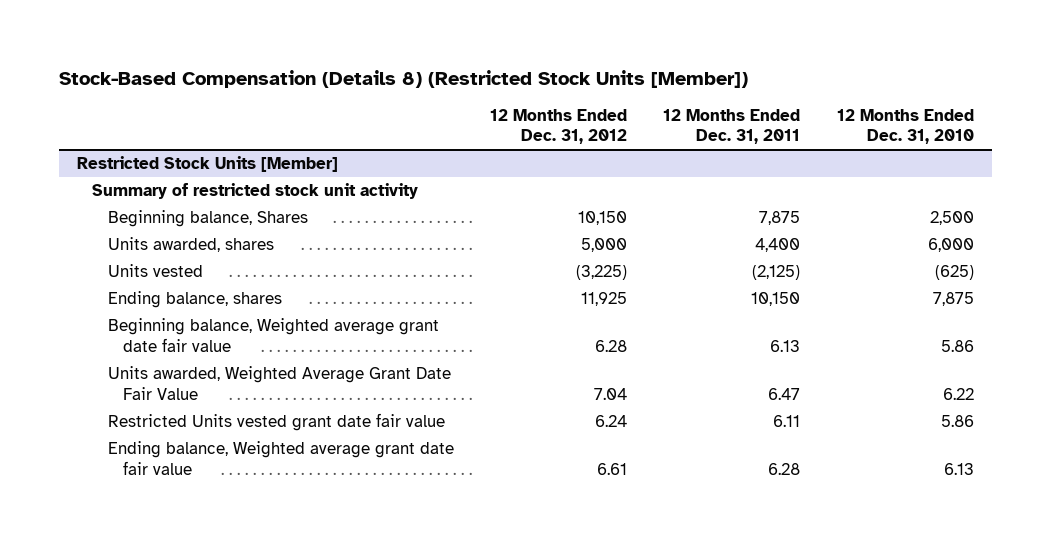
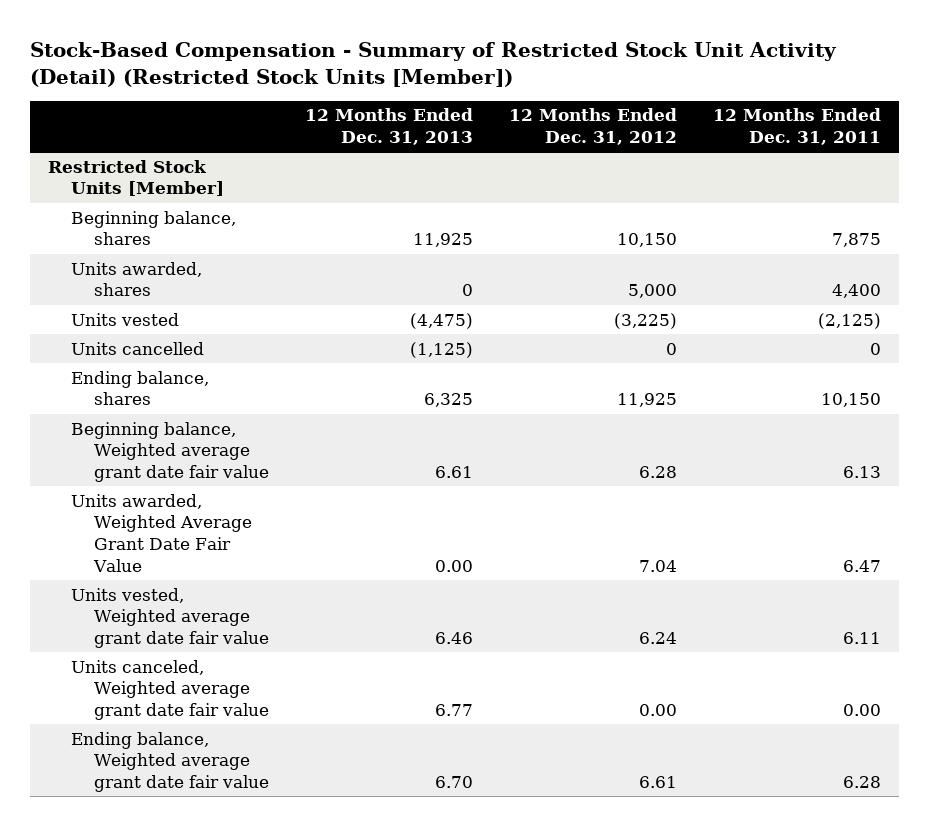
[58,69,748,88] Stock-Based Compensation (Details 8) (Restricted Stock Units [Member]) -> [30,41,838,87] Stock-Based Compensation - Summary of Restricted Stock Unit Activity (Detail) (Restricted Stock Units [Member])
[836,108,974,145] 12 Months Ended Dec. 31, 2010 -> none
none -> [304,108,473,146] 12 Months Ended Dec. 31, 2013
[92,183,419,200] Summary of restricted stock unit activity -> none
[107,210,308,228] Beginning balance, Shares -> [70,210,236,246] Beginning balance, shares
none -> [70,341,204,355] Units cancelled
[107,413,445,432] Restricted Units vested grant date fair value -> [70,587,269,649] Units vested, Weighted average grant date fair value
none -> [70,659,269,721] Units canceled, Weighted average grant date fair value

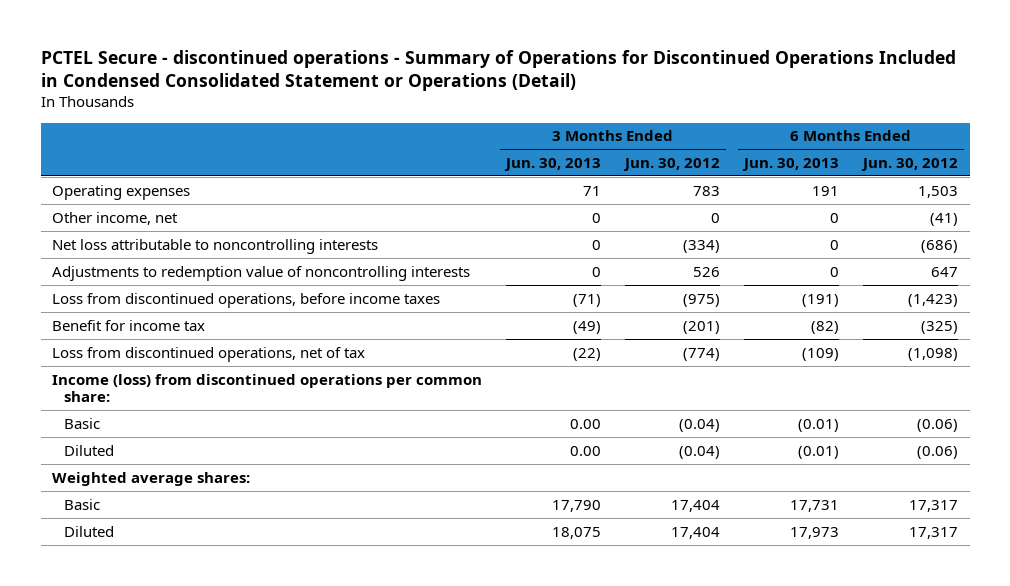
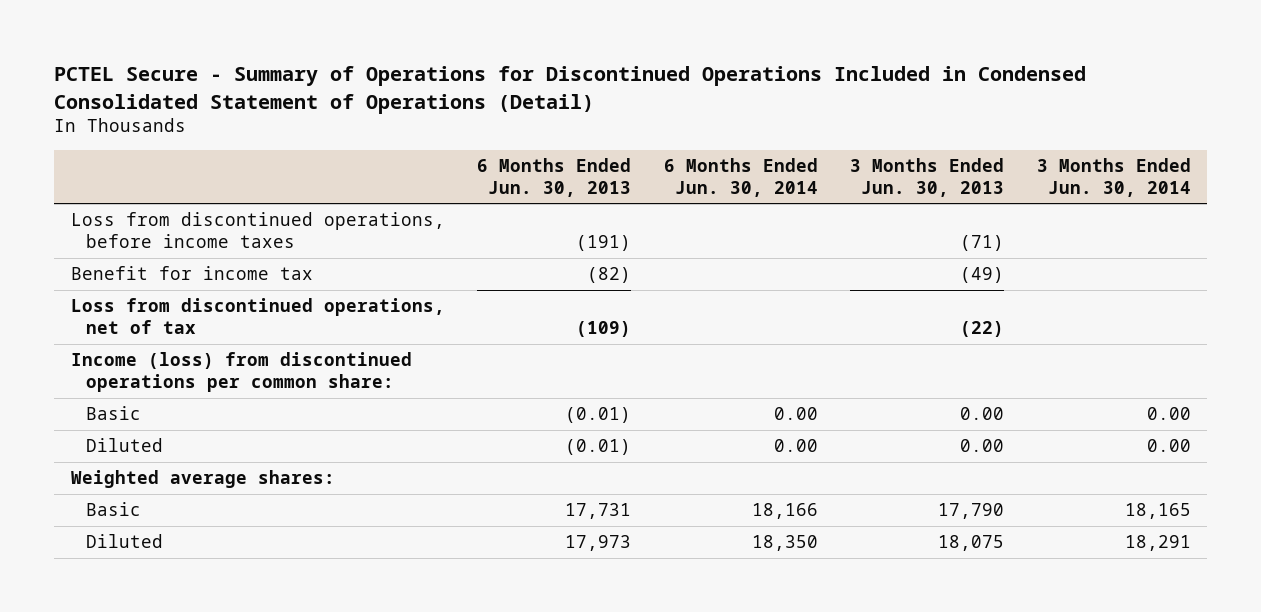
[40,49,956,92] PCTEL Secure - discontinued operations - Summary of Operations for Discontinued Operations Included in Condensed Consolidated Statement or Operations (Detail) -> [54,66,1087,114] PCTEL Secure - Summary of Operations for Discontinued Operations Included in Condensed Consolidated Statement of Operations (Detail)
[623,157,721,171] Jun. 30, 2012 -> none
[860,157,958,171] Jun. 30, 2012 -> none
none -> [663,157,818,197] 6 Months Ended Jun. 30, 2014
none -> [1036,157,1191,197] 3 Months Ended Jun. 30, 2014
[52,184,191,200] Operating expenses -> none
[52,211,179,225] Other income, net -> none
[52,238,379,254] Net loss attributable to noncontrolling interests -> none
[52,265,471,281] Adjustments to redemption value of noncontrolling interests -> none

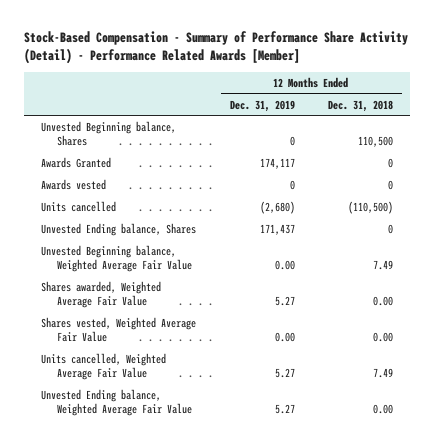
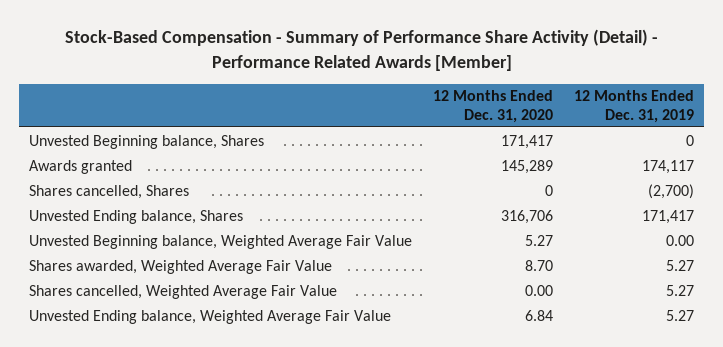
[328,99,394,112] Dec. 31, 2018 -> none
none -> [433,90,554,123] 12 Months Ended Dec. 31, 2020
[40,178,106,190] Awards vested -> none
[40,156,111,168] Awards Granted -> [29,159,133,174] Awards granted
[40,200,116,212] Units cancelled -> [29,184,190,199] Shares cancelled, Shares
[259,200,295,214] (2,680) -> [647,183,694,199] (2,700)
[259,223,295,235] 171,437 -> [641,209,694,224] 171,417
[40,316,196,343] Shares vested, Weighted Average Fair Value -> none
[40,352,166,381] Units cancelled, Weighted Average Fair Value -> [29,284,338,299] Shares cancelled, Weighted Average Fair Value

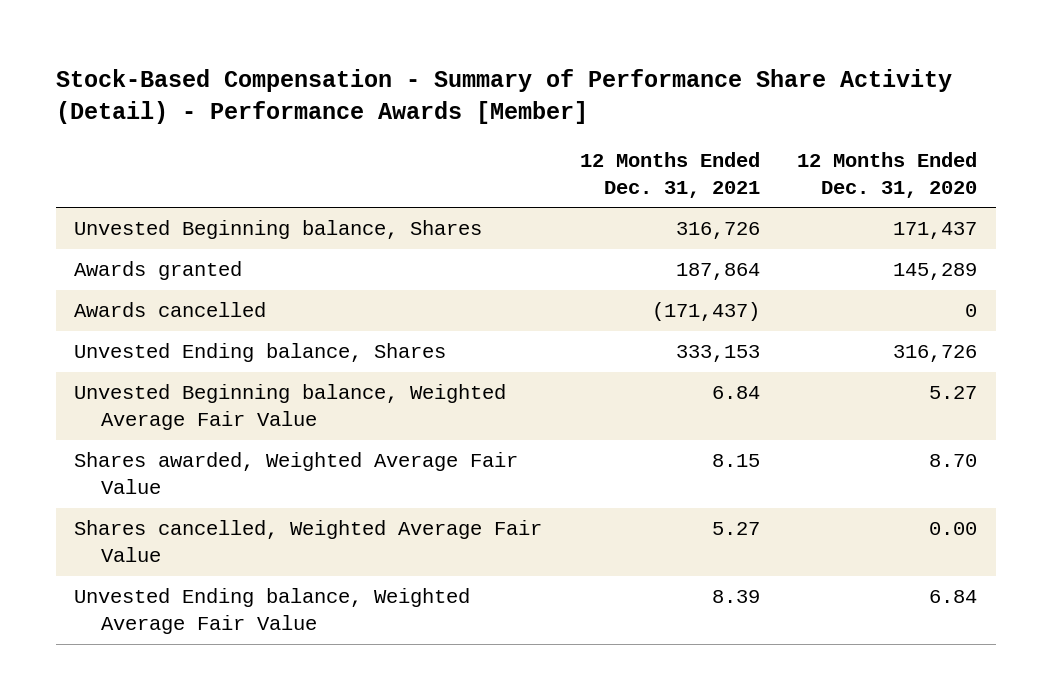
[64,29,658,71] Stock-Based Compensation - Summary of Performance Share Activity (Detail) - Performance Related Awards [Member] -> [55,69,952,125] Stock-Based Compensation - Summary of Performance Share Activity (Detail) - Performance Awards [Member]
[573,90,694,123] 12 Months Ended Dec. 31, 2019 -> none
none -> [579,152,760,198] 12 Months Ended Dec. 31, 2021
[501,134,554,149] 171,417 -> [893,222,978,240] 171,437
[29,184,190,199] Shares cancelled, Shares -> [74,302,267,318] Awards cancelled
[501,209,554,224] 316,706 -> [893,345,978,363] 316,726

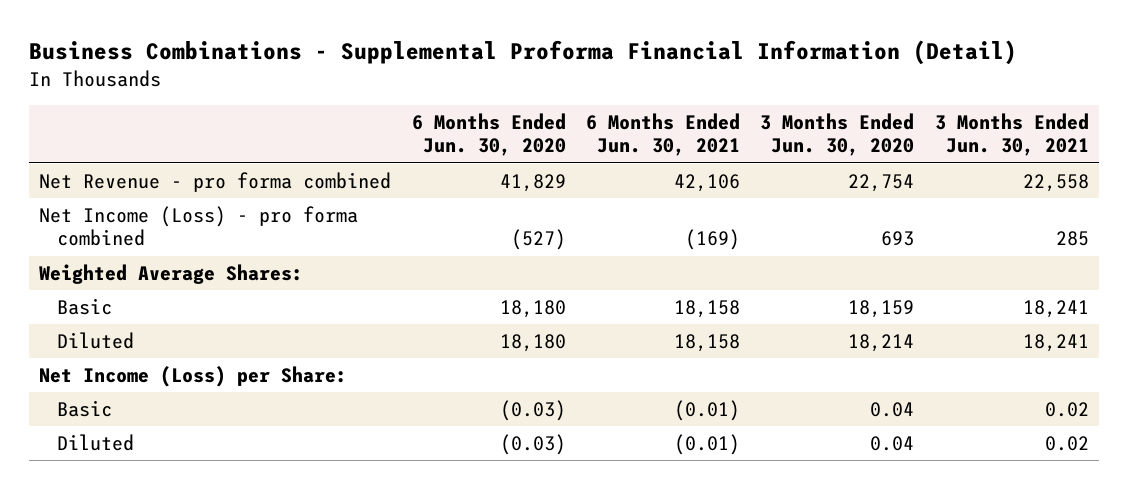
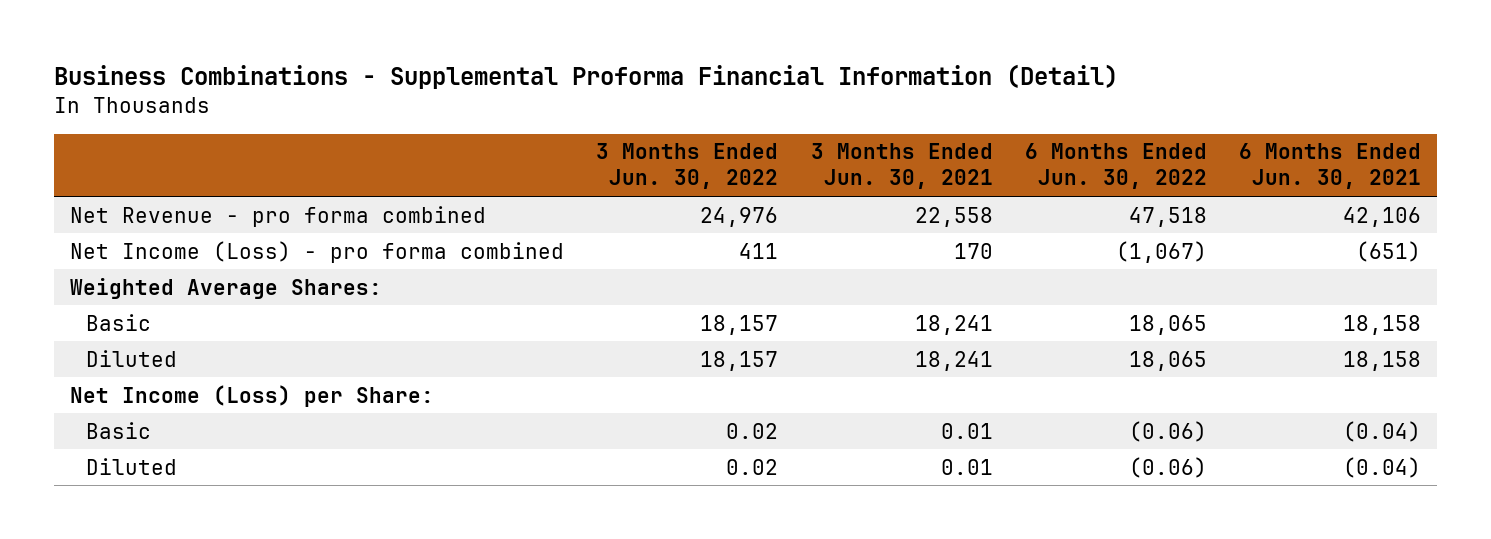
[411,112,566,157] 6 Months Ended Jun. 30, 2020 -> none
[760,112,915,157] 3 Months Ended Jun. 30, 2020 -> none
none -> [596,143,779,190] 3 Months Ended Jun. 30, 2022
none -> [1024,143,1207,190] 6 Months Ended Jun. 30, 2022
[685,229,741,251] (169) -> [1356,240,1422,262] (651)
[1055,231,1089,247] 285 -> [953,242,993,259] 170
[674,399,741,421] (0.01) -> [1343,420,1422,442] (0.04)
[1044,401,1089,417] 0.02 -> [940,422,993,439] 0.01
[674,433,741,455] (0.01) -> [1343,456,1422,478] (0.04)
[1044,435,1089,451] 0.02 -> [940,458,993,475] 0.01

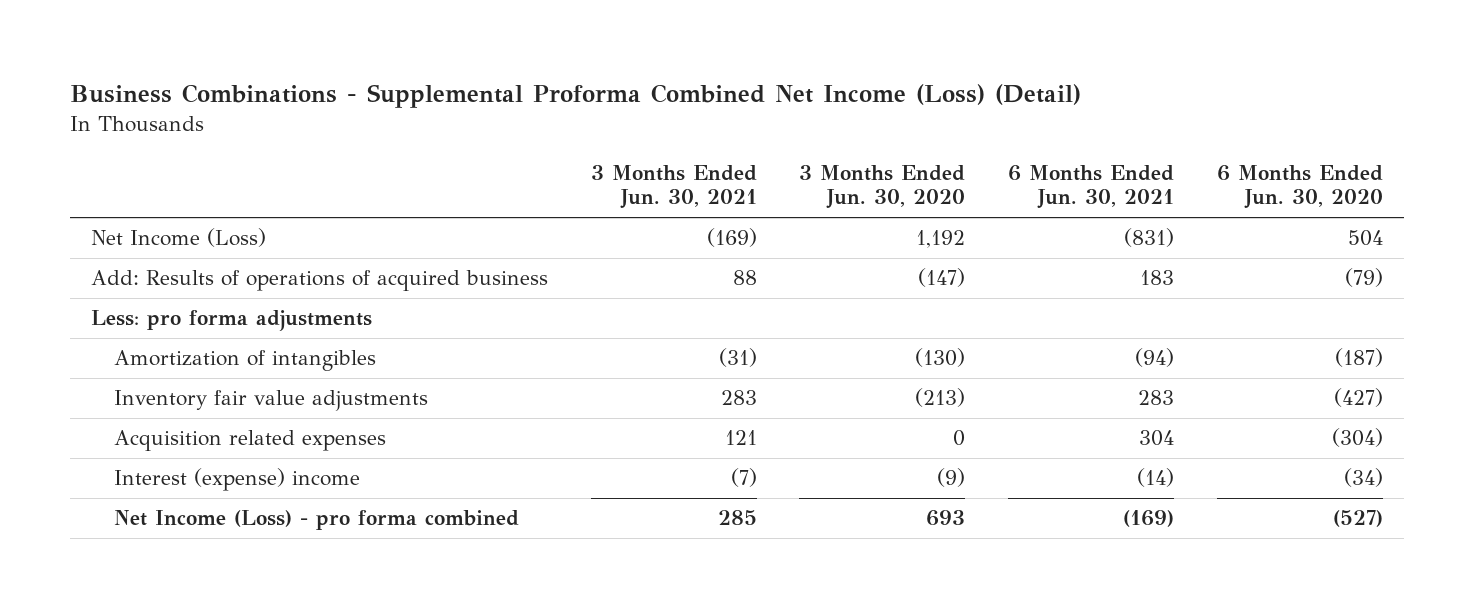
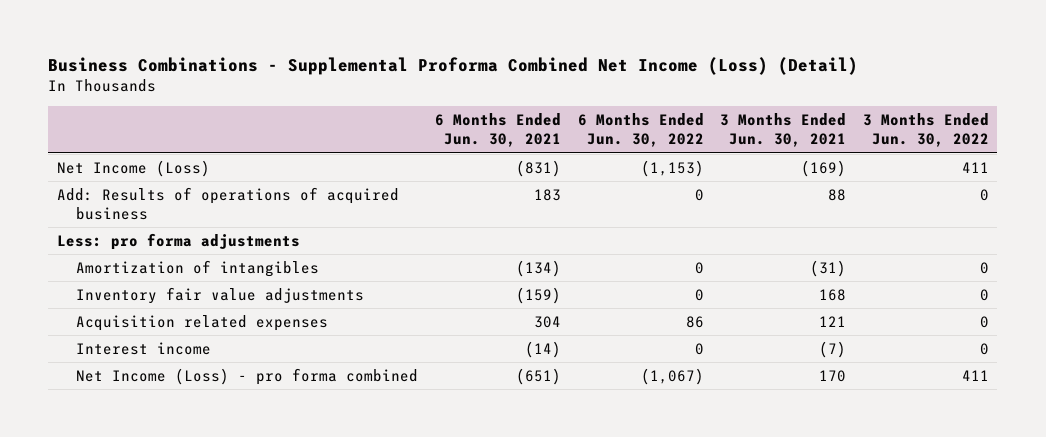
[799,164,966,210] 3 Months Ended Jun. 30, 2020 -> none
[1216,164,1383,210] 6 Months Ended Jun. 30, 2020 -> none
none -> [577,113,704,148] 6 Months Ended Jun. 30, 2022
none -> [862,113,989,148] 3 Months Ended Jun. 30, 2022
[1134,348,1174,368] (94) -> [515,259,561,277] (134)
[720,390,757,406] 283 -> [819,288,847,301] 168
[1137,390,1174,406] 283 -> [515,286,561,304] (159)
[113,468,360,492] Interest (expense) income -> [76,341,212,355] Interest income
[717,510,757,526] 285 -> [819,369,847,382] 170
[1122,510,1174,528] (169) -> [515,367,561,385] (651)

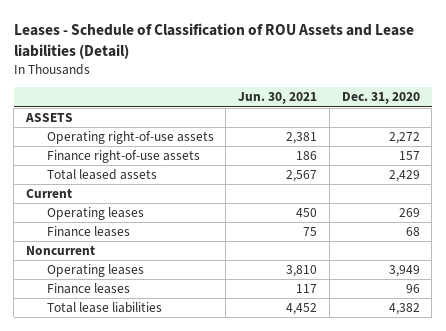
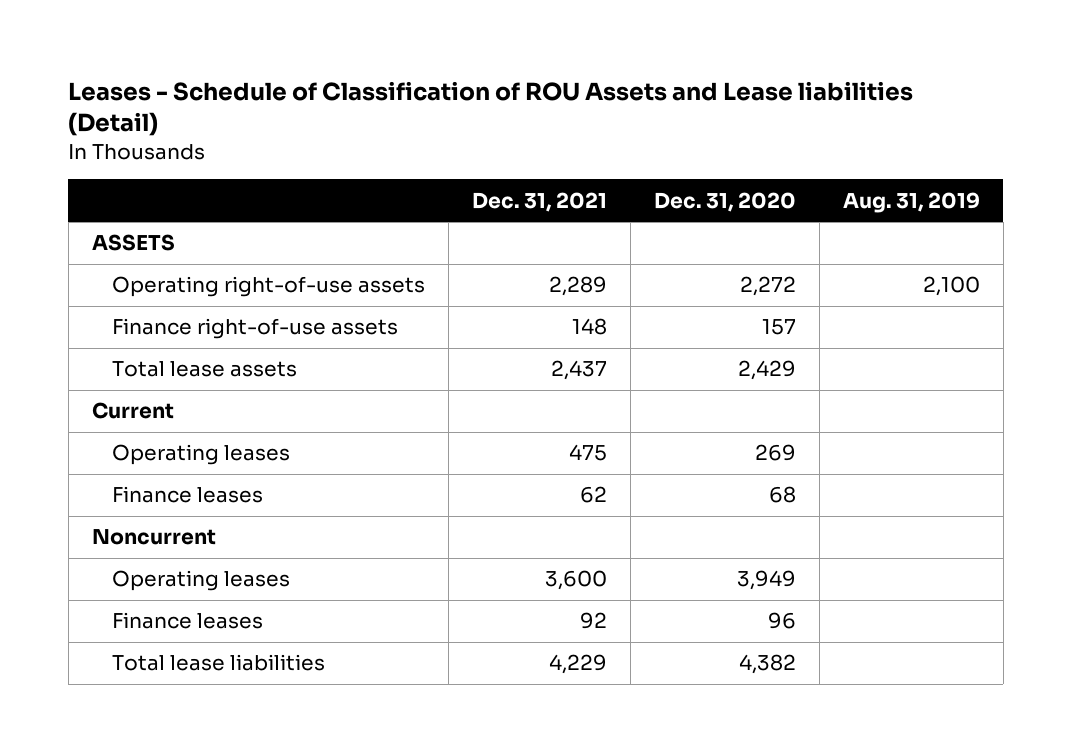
[238,92,318,105] Jun. 30, 2021 -> none
none -> [471,191,607,212] Dec. 31, 2021
none -> [842,191,980,213] Aug. 31, 2019
[46,169,157,181] Total leased assets -> [112,361,298,378] Total lease assets

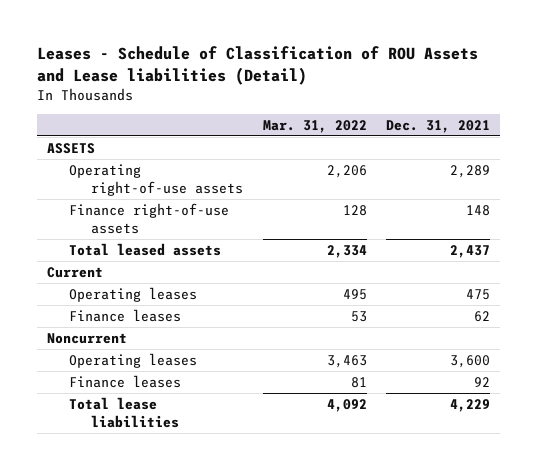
[653,191,796,212] Dec. 31, 2020 -> none
[842,191,980,213] Aug. 31, 2019 -> none
none -> [262,119,367,133] Mar. 31, 2022
[112,361,298,378] Total lease assets -> [68,242,221,256] Total leased assets

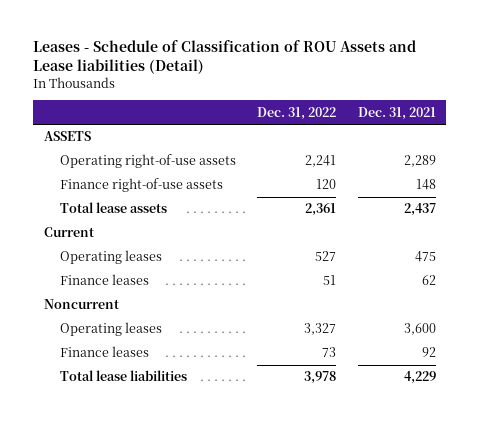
[262,119,367,133] Mar. 31, 2022 -> none
none -> [257,106,337,120] Dec. 31, 2022
[68,242,221,256] Total leased assets -> [59,202,167,214] Total lease assets

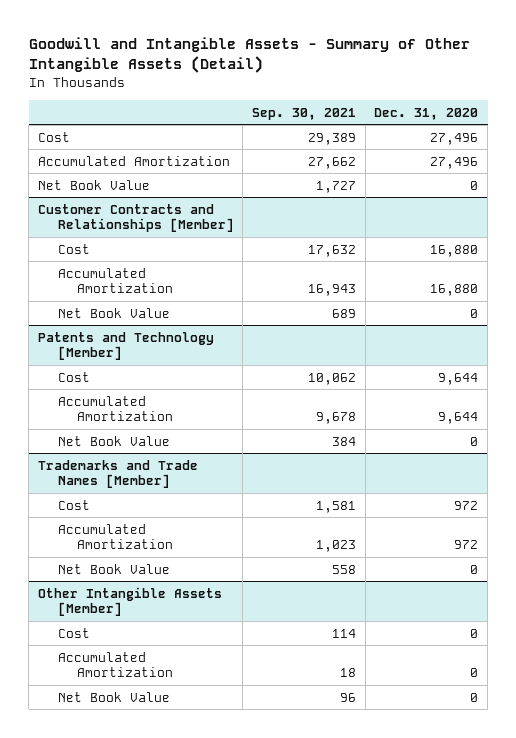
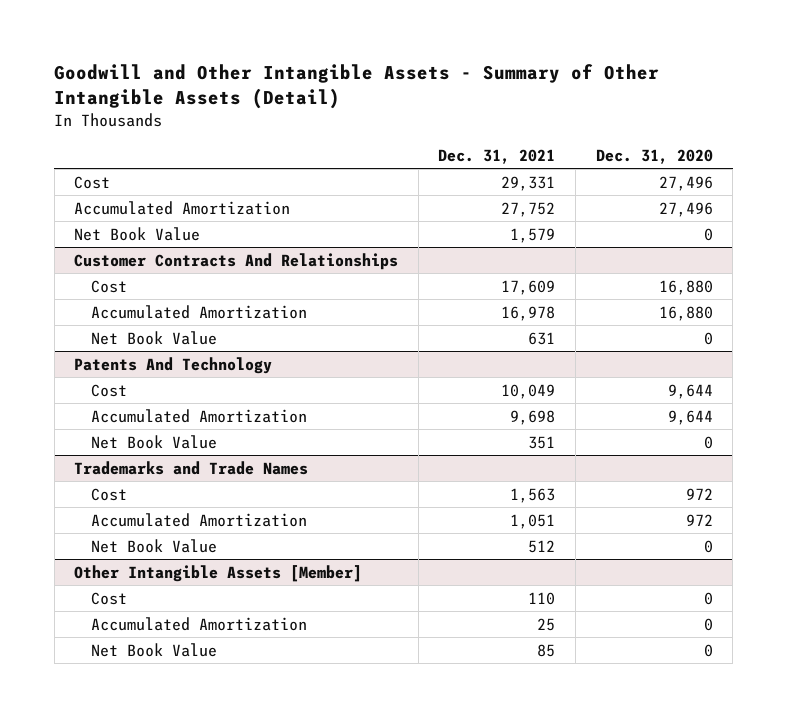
[28,36,470,74] Goodwill and Intangible Assets - Summary of Other Intangible Assets (Detail) -> [54,64,660,110] Goodwill and Other Intangible Assets - Summary of Other Intangible Assets (Detail)
[251,107,356,120] Sep. 30, 2021 -> none
none -> [438,149,556,165] Dec. 31, 2021
[37,203,234,233] Customer Contracts and Relationships [Member] -> [74,252,399,270] Customer Contracts And Relationships
[37,331,214,361] Patents and Technology [Member] -> [74,356,273,374] Patents And Technology
[37,459,198,489] Trademarks and Trade Names [Member] -> [74,460,309,475] Trademarks and Trade Names

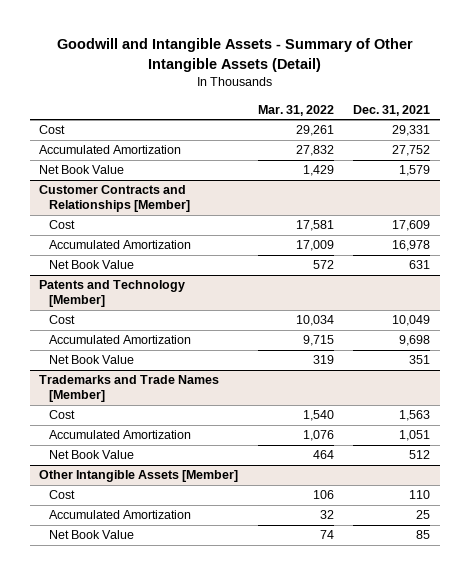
[54,64,660,110] Goodwill and Other Intangible Assets - Summary of Other Intangible Assets (Detail) -> [56,38,413,73] Goodwill and Intangible Assets - Summary of Other Intangible Assets (Detail)
[595,149,713,165] Dec. 31, 2020 -> none
none -> [257,104,334,116] Mar. 31, 2022
[74,252,399,270] Customer Contracts And Relationships -> [39,185,191,213] Customer Contracts and Relationships [Member]
[74,356,273,374] Patents And Technology -> [39,280,186,308] Patents and Technology [Member]
[74,460,309,475] Trademarks and Trade Names -> [39,375,220,403] Trademarks and Trade Names [Member]

